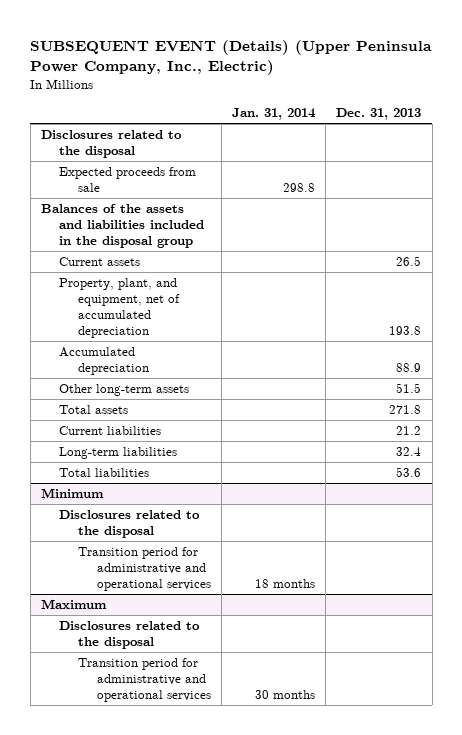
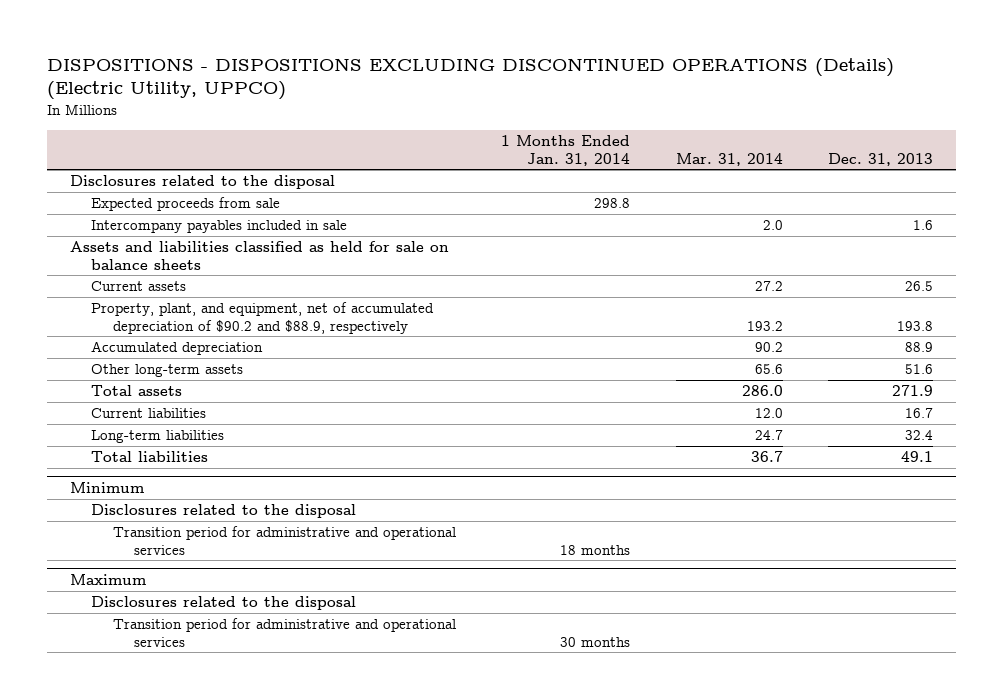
[30,39,433,75] SUBSEQUENT EVENT (Details) (Upper Peninsula Power Company, Inc., Electric) -> [47,57,895,101] DISPOSITIONS - DISPOSITIONS EXCLUDING DISCONTINUED OPERATIONS (Details) (Electric Utility, UPPCO)
[232,108,317,121] Jan. 31, 2014 -> none
none -> [501,135,631,166] 1 Months Ended Jan. 31, 2014
none -> [675,152,783,166] Mar. 31, 2014
none -> [91,220,348,234] Intercompany payables included in sale
[40,204,205,249] Balances of the assets and liabilities included in the disposal group -> [70,241,450,270] Assets and liabilities classified as held for sale on balance sheets
[59,278,181,339] Property, plant, and equipment, net of accumulated depreciation -> [91,302,435,334] Property, plant, and equipment, net of accumulated depreciation of $90.2 and $88.9, respectively
[396,383,422,394] 51.5 -> [905,364,934,375] 51.6
[389,405,422,415] 271.8 -> [892,385,934,397] 271.9
[396,426,422,436] 21.2 -> [905,408,934,419] 16.7
[396,467,422,478] 53.6 -> [901,451,934,463] 49.1

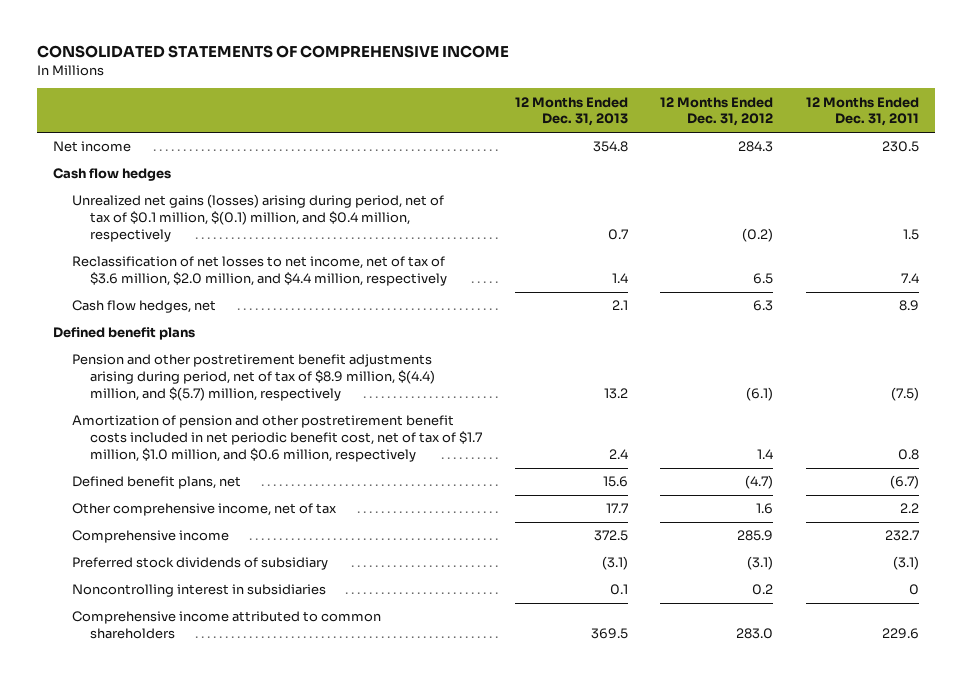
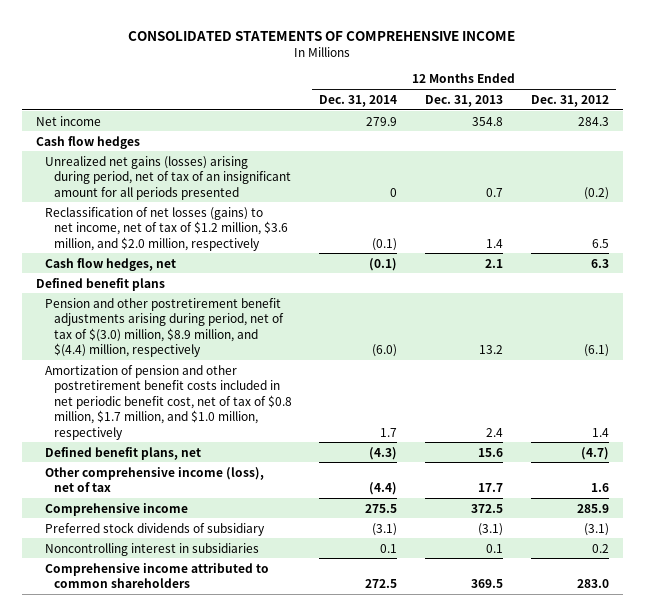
[805,96,919,127] 12 Months Ended Dec. 31, 2011 -> none
none -> [319,94,398,107] Dec. 31, 2014
[71,194,444,243] Unrealized net gains (losses) arising during period, net of tax of $0.1 million, $(0.1) million, and $0.4 million, respectively -> [44,155,291,200] Unrealized net gains (losses) arising during period, net of tax of an insignificant amount for all periods presented
[71,256,448,287] Reclassification of net losses to net income, net of tax of $3.6 million, $2.0 million, and $4.4 million, respectively -> [44,206,288,251] Reclassification of net losses (gains) to net income, net of tax of $1.2 million, $3.6 million, and $2.0 million, respectively
[71,354,436,402] Pension and other postretirement benefit adjustments arising during period, net of tax of $8.9 million, $(4.4) million, and $(5.7) million, respectively -> [44,297,284,358] Pension and other postretirement benefit adjustments arising during period, net of tax of $(3.0) million, $8.9 million, and $(4.4) million, respectively
[71,415,483,463] Amortization of pension and other postretirement benefit costs included in net periodic benefit cost, net of tax of $1.7 million, $1.0 million, and $0.6 million, respectively -> [44,364,292,440] Amortization of pension and other postretirement benefit costs included in net periodic benefit cost, net of tax of $0.8 million, $1.7 million, and $1.0 million, respectively
[71,503,337,517] Other comprehensive income, net of tax -> [44,466,264,493] Other comprehensive income (loss), net of tax

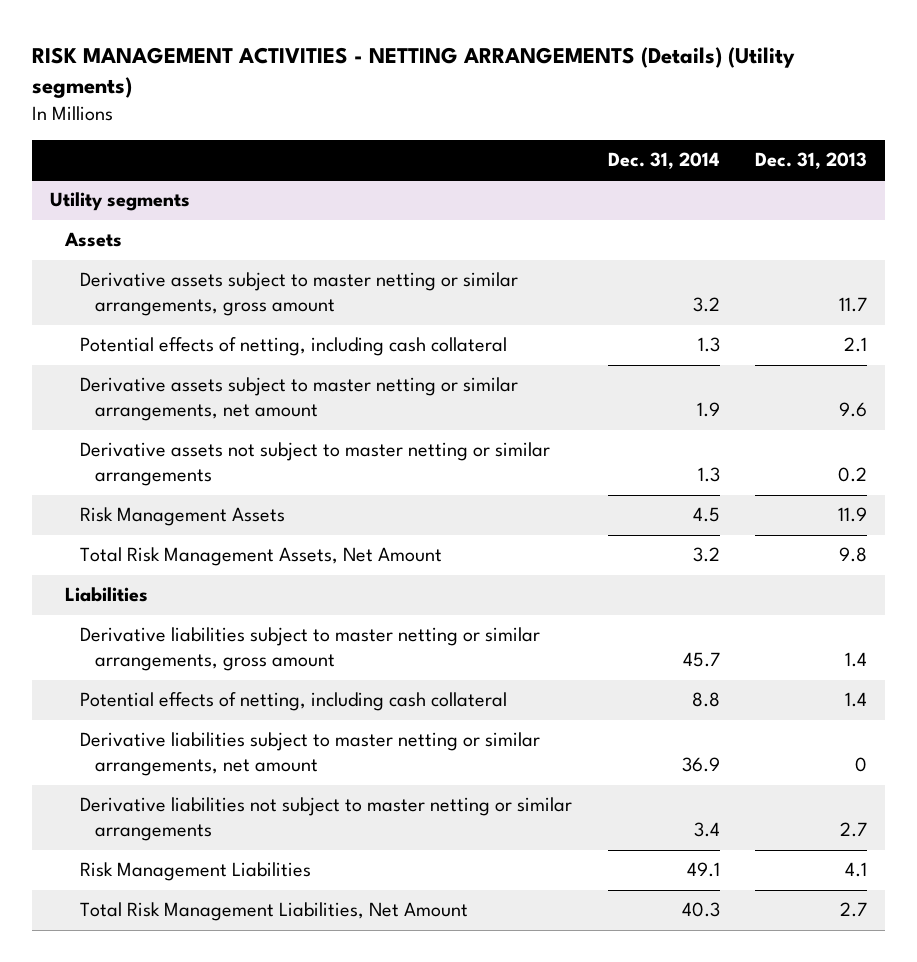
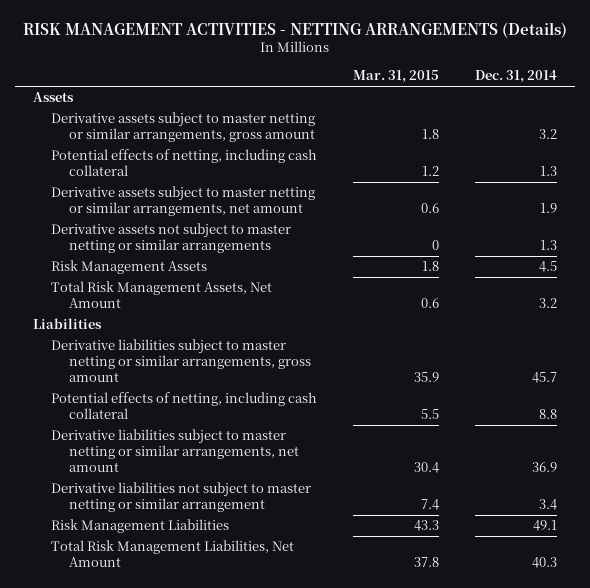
[31,46,795,99] RISK MANAGEMENT ACTIVITIES - NETTING ARRANGEMENTS (Details) (Utility segments) -> [22,21,567,38] RISK MANAGEMENT ACTIVITIES - NETTING ARRANGEMENTS (Details)
[755,151,868,169] Dec. 31, 2013 -> none
none -> [352,70,439,84] Mar. 31, 2015
[49,192,190,212] Utility segments -> none
[80,797,573,842] Derivative liabilities not subject to master netting or similar arrangements -> [50,482,311,513] Derivative liabilities not subject to master netting or similar arrangement

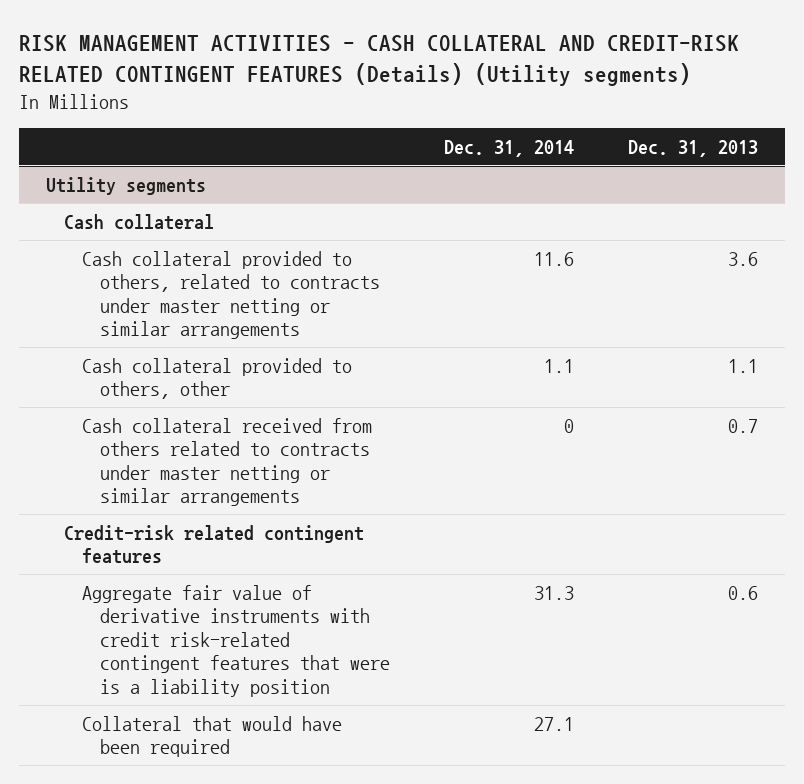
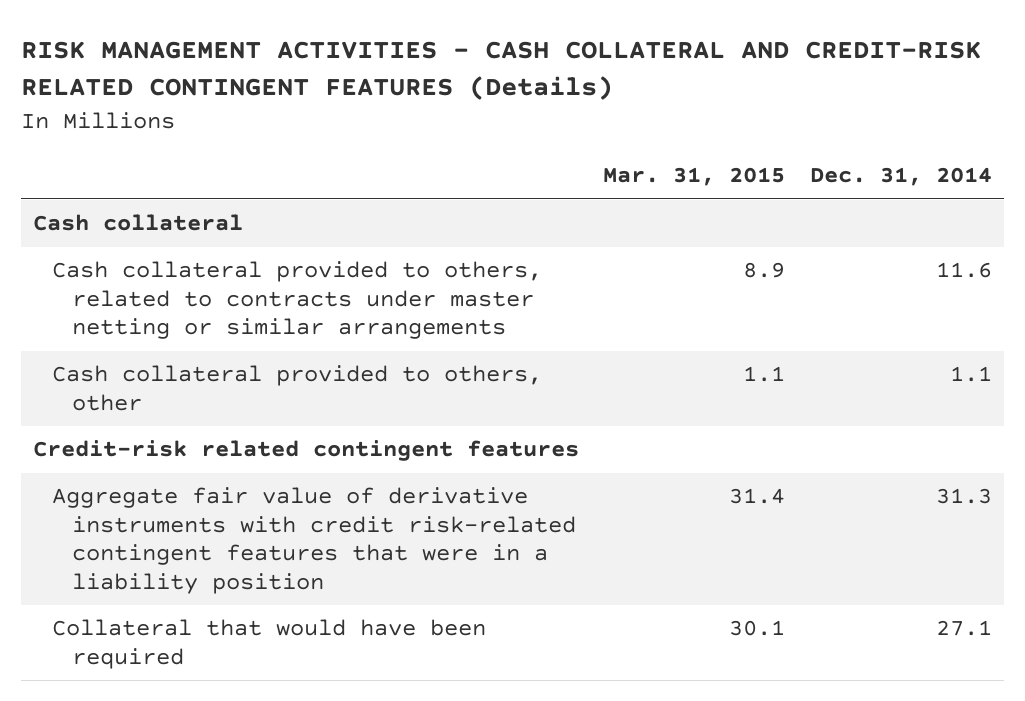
[18,34,739,86] RISK MANAGEMENT ACTIVITIES - CASH COLLATERAL AND CREDIT-RISK RELATED CONTINGENT FEATURES (Details) (Utility segments) -> [20,41,981,101] RISK MANAGEMENT ACTIVITIES - CASH COLLATERAL AND CREDIT-RISK RELATED CONTINGENT FEATURES (Details)
[628,139,759,157] Dec. 31, 2013 -> none
none -> [603,167,786,187] Mar. 31, 2015
[45,176,206,195] Utility segments -> none
[81,417,372,507] Cash collateral received from others related to contracts under master netting or similar arrangements -> none
[81,584,390,697] Aggregate fair value of derivative instruments with credit risk-related contingent features that were is a liability position -> [52,487,576,594] Aggregate fair value of derivative instruments with credit risk-related contingent features that were in a liability position

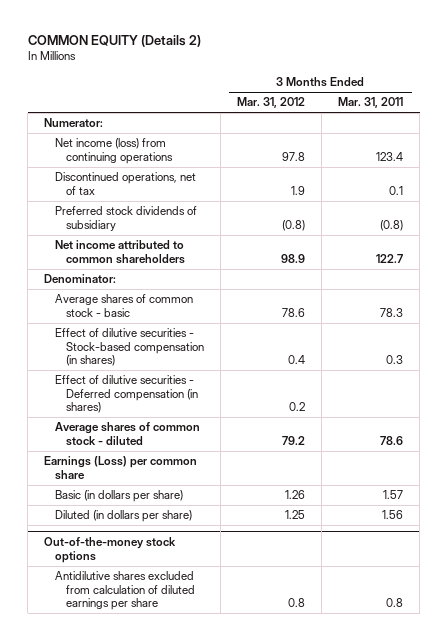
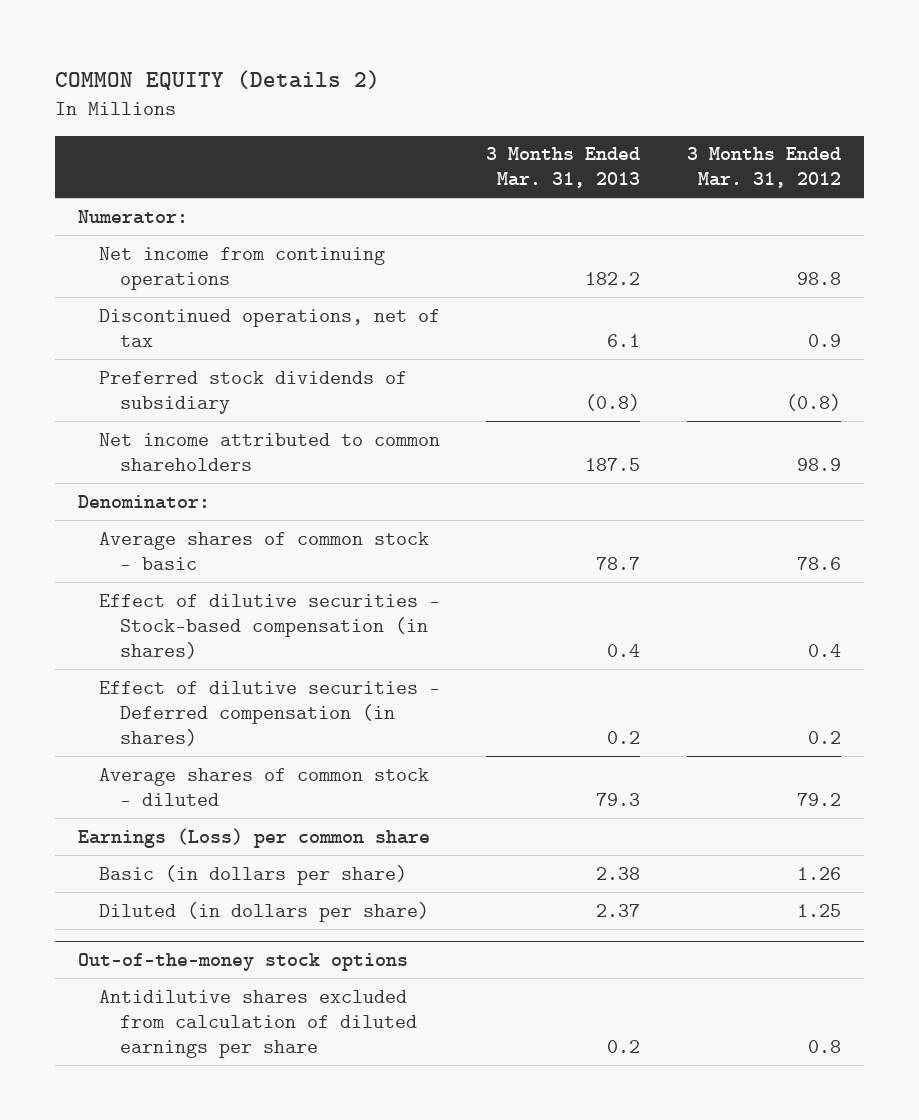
[338,97,404,109] Mar. 31, 2011 -> none
none -> [486,147,641,189] 3 Months Ended Mar. 31, 2013
[55,138,174,164] Net income (loss) from continuing operations -> [98,246,385,290] Net income from continuing operations
[282,151,306,161] 97.8 -> [796,271,841,285] 98.8
[291,185,306,195] 1.9 -> [807,333,841,347] 0.9

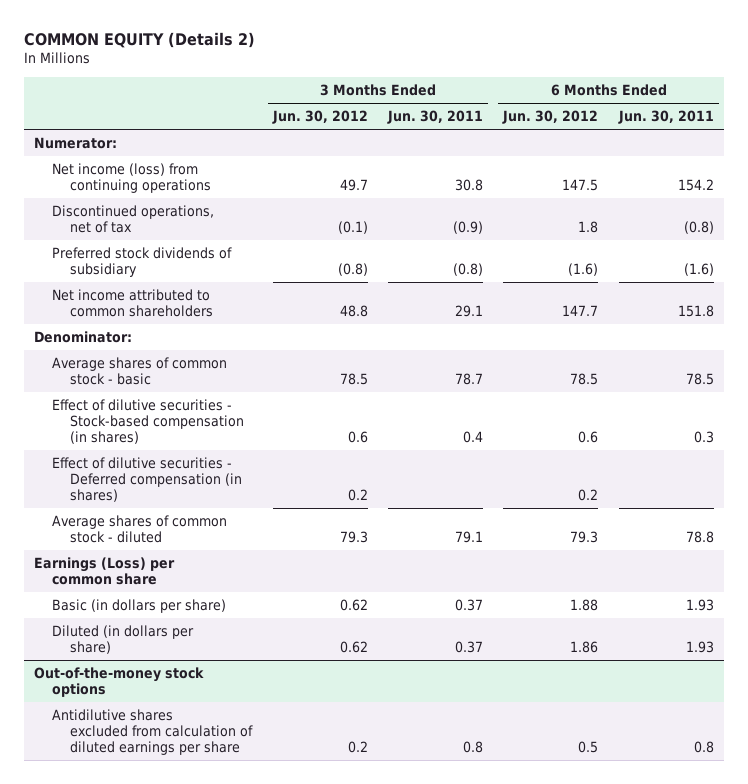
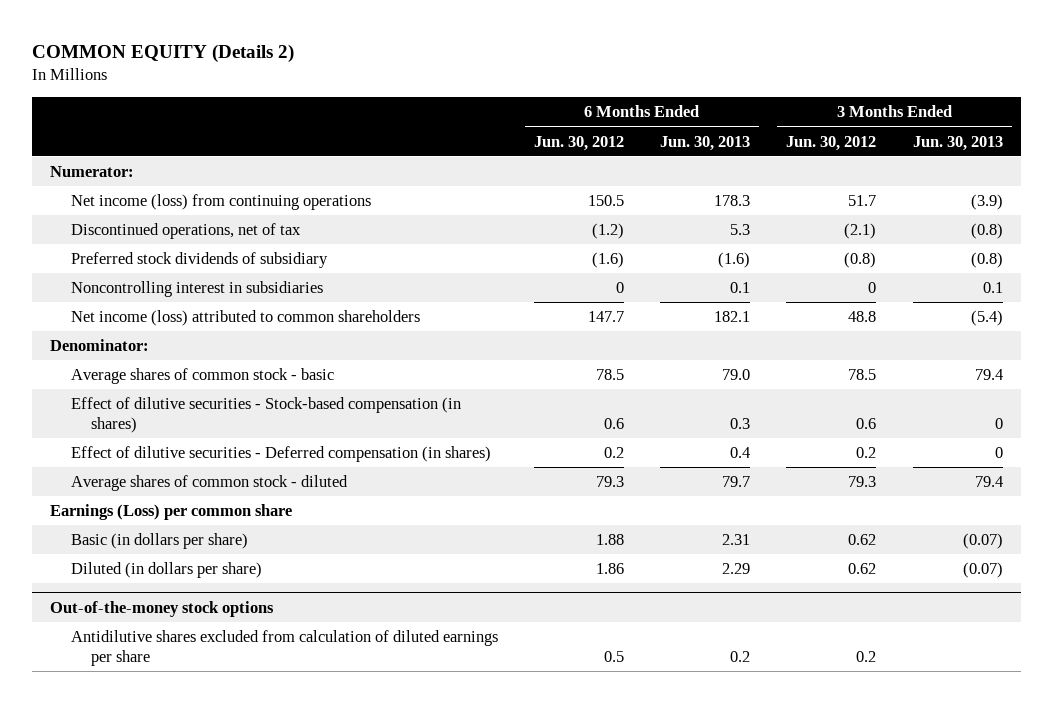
[387,110,484,125] Jun. 30, 2011 -> none
[617,110,714,125] Jun. 30, 2011 -> none
none -> [660,135,751,151] Jun. 30, 2013
none -> [912,135,1003,151] Jun. 30, 2013
[339,179,368,192] 49.7 -> [848,195,877,207] 51.7
[562,179,599,192] 147.5 -> [587,195,624,207] 150.5
[337,221,368,235] (0.1) -> [844,223,877,240] (2.1)
[578,221,599,234] 1.8 -> [591,223,624,240] (1.2)
none -> [70,281,323,298] Noncontrolling interest in subsidiaries
[52,289,214,318] Net income attributed to common shareholders -> [70,310,420,327] Net income (loss) attributed to common shareholders

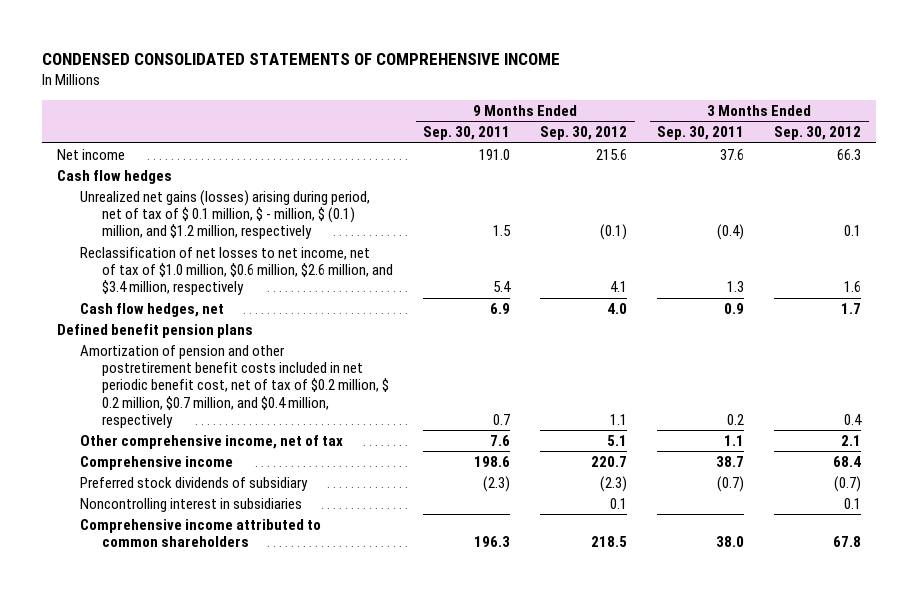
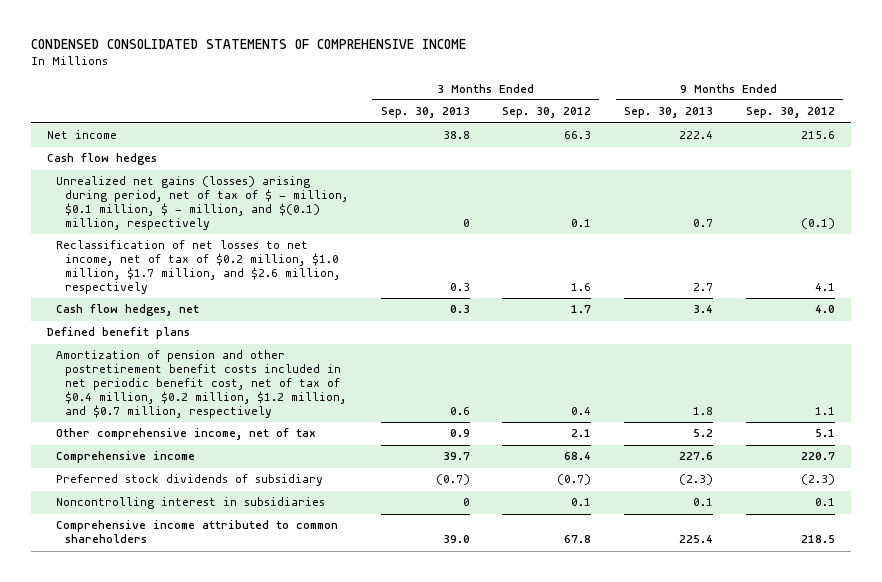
[423,126,511,141] Sep. 30, 2011 -> none
[657,126,745,141] Sep. 30, 2011 -> none
none -> [380,107,470,119] Sep. 30, 2013
none -> [623,107,713,119] Sep. 30, 2013
[79,189,370,240] Unrealized net gains (losses) arising during period, net of tax of $ 0.1 million, $ - million, $ (0.1) million, and $1.2 million, respectively -> [56,176,348,231] Unrealized net gains (losses) arising during period, net of tax of $ - million, $0.1 million, $ - million, and $(0.1) million, respectively
[79,246,394,296] Reclassification of net losses to net income, net of tax of $1.0 million, $0.6 million, $2.6 million, and $3.4 million, respectively -> [56,240,340,295] Reclassification of net losses to net income, net of tax of $0.2 million, $1.0 million, $1.7 million, and $2.6 million, respectively
[57,323,254,338] Defined benefit pension plans -> [47,327,191,340] Defined benefit plans
[79,344,390,429] Amortization of pension and other postretirement benefit costs included in net periodic benefit cost, net of tax of $0.2 million, $ 0.2 million, $0.7 million, and $0.4 million, respectively -> [56,350,346,419] Amortization of pension and other postretirement benefit costs included in net periodic benefit cost, net of tax of $0.4 million, $0.2 million, $1.2 million, and $0.7 million, respectively

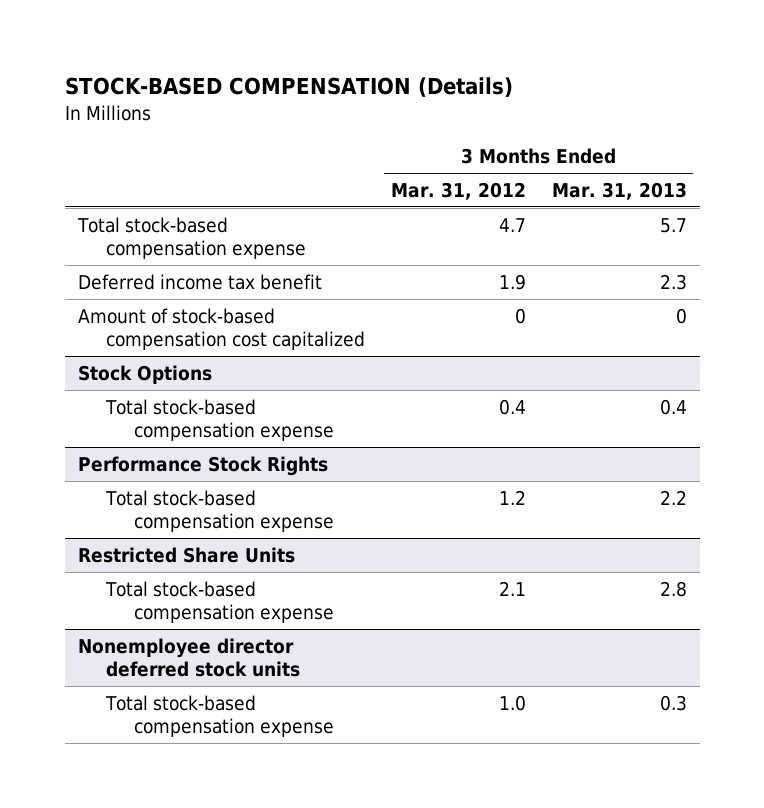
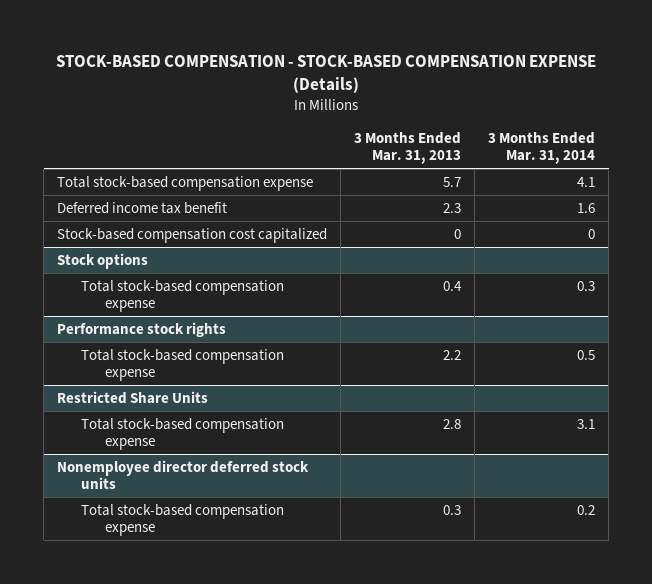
[64,77,513,98] STOCK-BASED COMPENSATION (Details) -> [56,55,597,94] STOCK-BASED COMPENSATION - STOCK-BASED COMPENSATION EXPENSE (Details)
[390,181,526,200] Mar. 31, 2012 -> none
none -> [488,131,596,165] 3 Months Ended Mar. 31, 2014
[77,307,366,350] Amount of stock-based compensation cost capitalized -> [57,227,328,243] Stock-based compensation cost capitalized
[77,364,212,384] Stock Options -> [57,252,149,269] Stock options
[77,455,328,476] Performance Stock Rights -> [57,321,227,337] Performance stock rights

